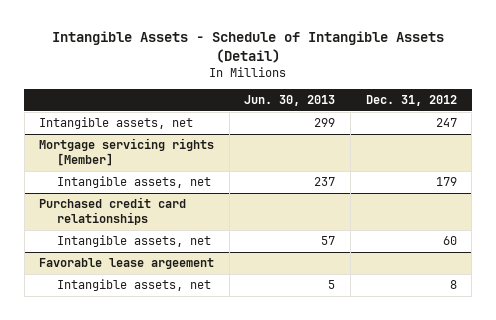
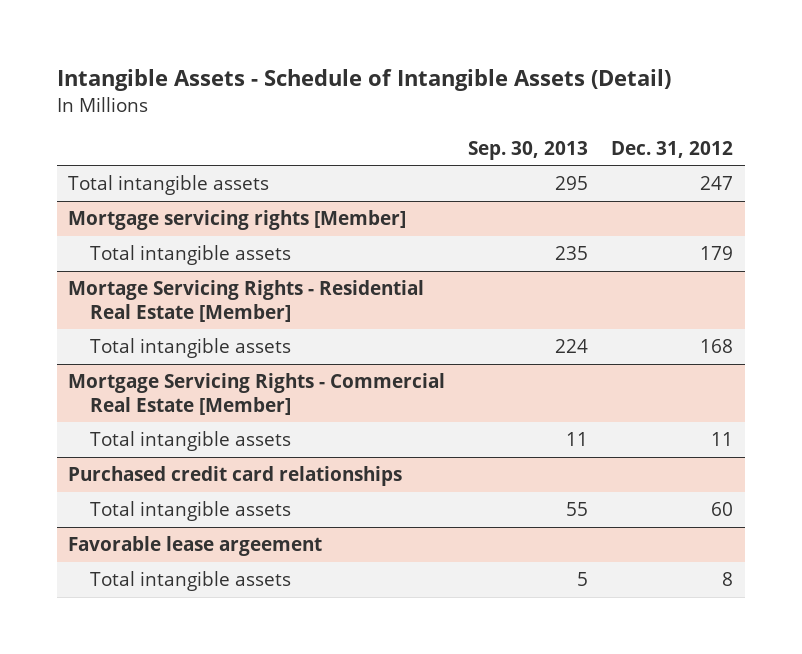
[244,95,336,107] Jun. 30, 2013 -> none
none -> [468,140,589,160] Sep. 30, 2013
[39,117,194,130] Intangible assets, net -> [68,175,270,196] Total intangible assets
[56,176,211,189] Intangible assets, net -> [89,245,291,266] Total intangible assets
none -> [68,280,425,322] Mortage Servicing Rights - Residential Real Estate [Member]
none -> [89,338,291,359] Total intangible assets
none -> [68,373,446,415] Mortgage Servicing Rights - Commercial Real Estate [Member]
none -> [89,431,291,452] Total intangible assets
[56,235,211,248] Intangible assets, net -> [89,501,291,522] Total intangible assets
[56,279,211,292] Intangible assets, net -> [89,571,291,592] Total intangible assets

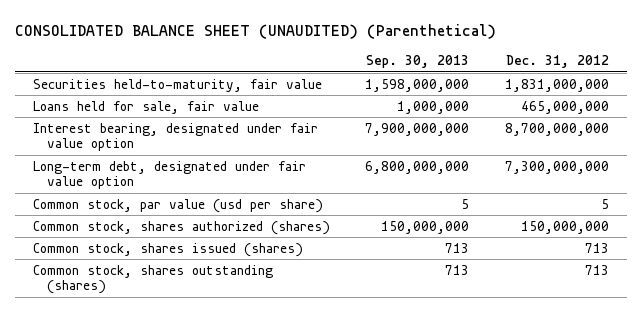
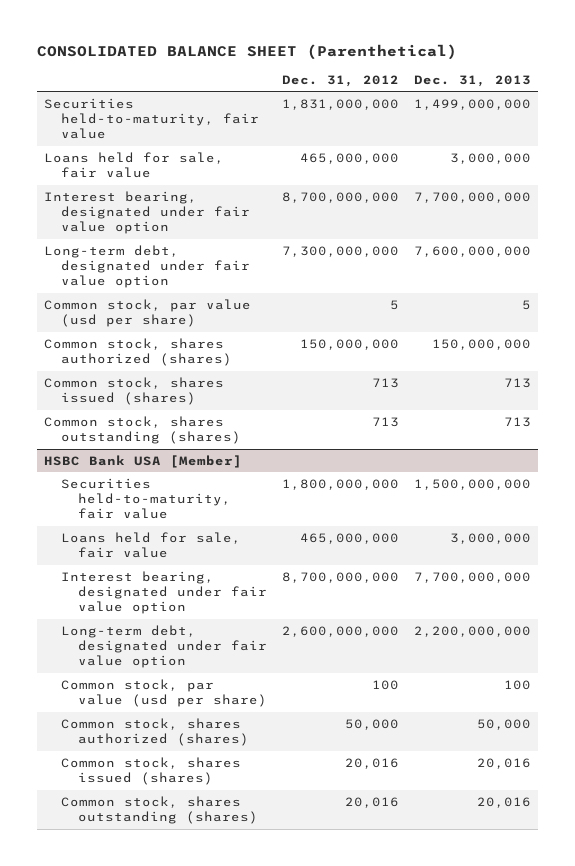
[15,24,497,40] CONSOLIDATED BALANCE SHEET (UNAUDITED) (Parenthetical) -> [37,43,458,60] CONSOLIDATED BALANCE SHEET (Parenthetical)
[366,55,470,69] Sep. 30, 2013 -> none
none -> [413,74,531,87] Dec. 31, 2013
none -> [44,454,243,468] HSBC Bank USA [Member]
none -> [61,477,232,520] Securities held-to-maturity, fair value
none -> [61,531,242,559] Loans held for sale, fair value
none -> [61,570,268,615] Interest bearing, designated under fair value option
none -> [61,624,268,669] Long-term debt, designated under fair value option
none -> [61,678,268,708] Common stock, par value (usd per share)
none -> [61,717,250,747] Common stock, shares authorized (shares)
none -> [61,756,242,786] Common stock, shares issued (shares)
none -> [61,795,259,825] Common stock, shares outstanding (shares)

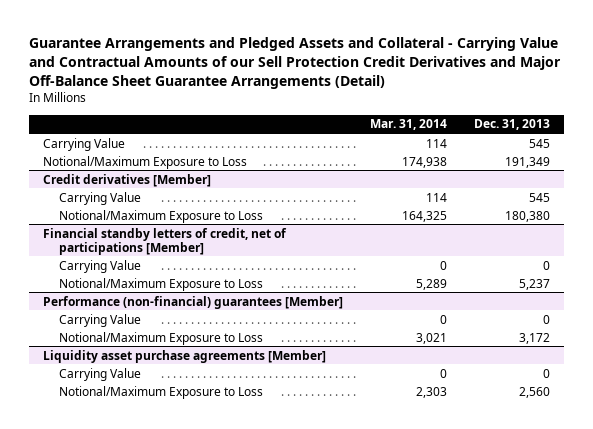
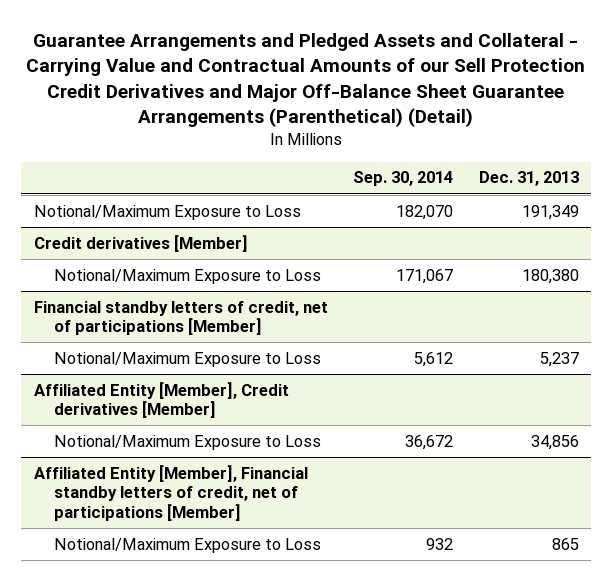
[28,36,561,89] Guarantee Arrangements and Pledged Assets and Collateral - Carrying Value and Contractual Amounts of our Sell Protection Credit Derivatives and Major Off-Balance Sheet Guarantee Arrangements (Detail) -> [26,32,586,128] Guarantee Arrangements and Pledged Assets and Collateral - Carrying Value and Contractual Amounts of our Sell Protection Credit Derivatives and Major Off-Balance Sheet Guarantee Arrangements (Parenthetical) (Detail)
[369,119,447,131] Mar. 31, 2014 -> none
none -> [353,171,454,187] Sep. 30, 2014
[42,137,125,151] Carrying Value -> none
[58,191,141,205] Carrying Value -> none
[58,259,141,273] Carrying Value -> none
[42,295,343,309] Performance (non-financial) guarantees [Member] -> none
[58,313,141,327] Carrying Value -> none
[42,349,326,363] Liquidity asset purchase agreements [Member] -> none
[58,367,141,381] Carrying Value -> none
none -> [34,381,290,419] Affiliated Entity [Member], Credit derivatives [Member]
[519,332,551,344] 3,172 -> [530,434,579,450] 34,856
none -> [34,464,309,522] Affiliated Entity [Member], Financial standby letters of credit, net of participations [Member]
[519,386,551,398] 2,560 -> [551,537,579,550] 865

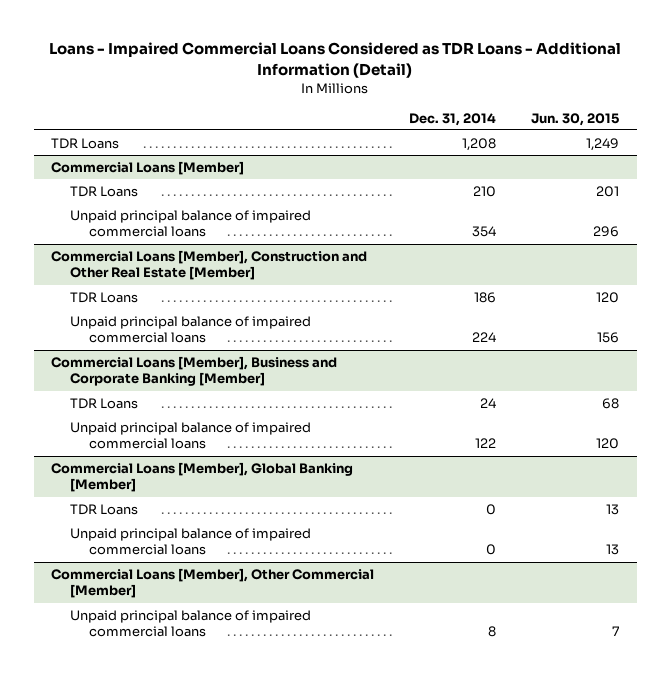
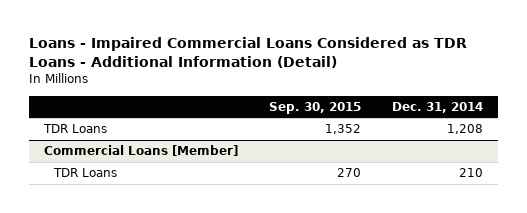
[531,112,620,126] Jun. 30, 2015 -> none
none -> [269,101,362,114] Sep. 30, 2015
[70,209,312,238] Unpaid principal balance of impaired commercial loans -> none
[51,249,368,281] Commercial Loans [Member], Construction and Other Real Estate [Member] -> none
[70,291,139,303] TDR Loans -> none
[70,315,312,344] Unpaid principal balance of impaired commercial loans -> none
[51,355,338,387] Commercial Loans [Member], Business and Corporate Banking [Member] -> none
[70,397,139,409] TDR Loans -> none
[70,421,312,450] Unpaid principal balance of impaired commercial loans -> none
[51,461,354,493] Commercial Loans [Member], Global Banking [Member] -> none
[70,503,139,515] TDR Loans -> none
[70,527,312,556] Unpaid principal balance of impaired commercial loans -> none
[51,567,375,599] Commercial Loans [Member], Other Commercial [Member] -> none
[70,609,312,638] Unpaid principal balance of impaired commercial loans -> none

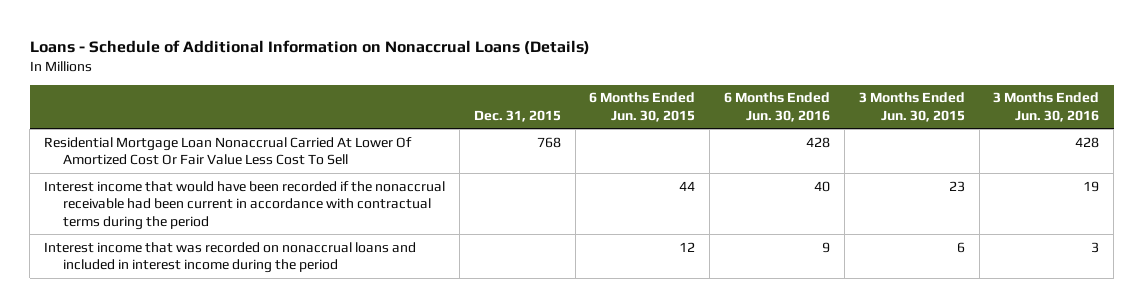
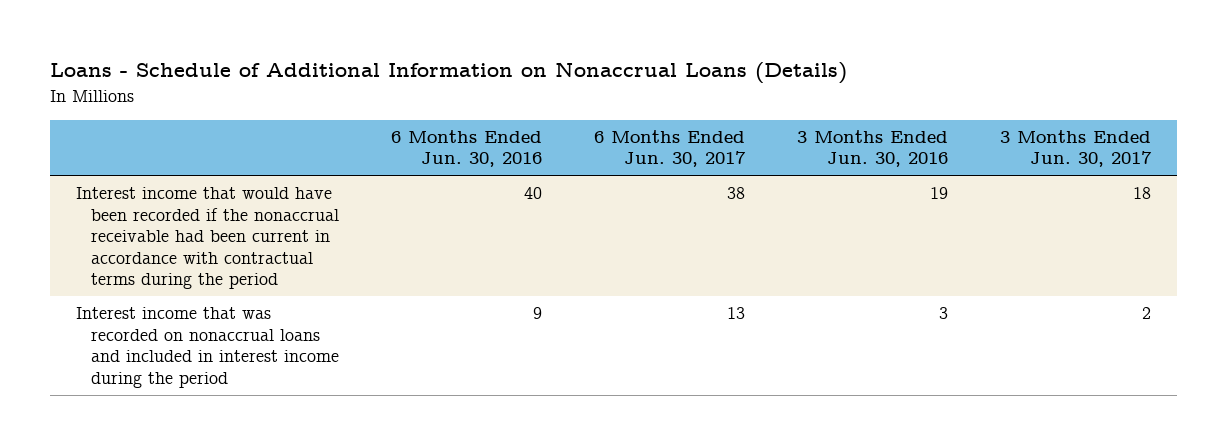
[473,109,561,122] Dec. 31, 2015 -> none
[589,92,696,122] 6 Months Ended Jun. 30, 2015 -> none
[858,92,965,122] 3 Months Ended Jun. 30, 2015 -> none
none -> [594,129,747,168] 6 Months Ended Jun. 30, 2017
none -> [1000,129,1153,168] 3 Months Ended Jun. 30, 2017
[44,136,413,166] Residential Mortgage Loan Nonaccrual Carried At Lower Of Amortized Cost Or Fair Value Less Cost To Sell -> none

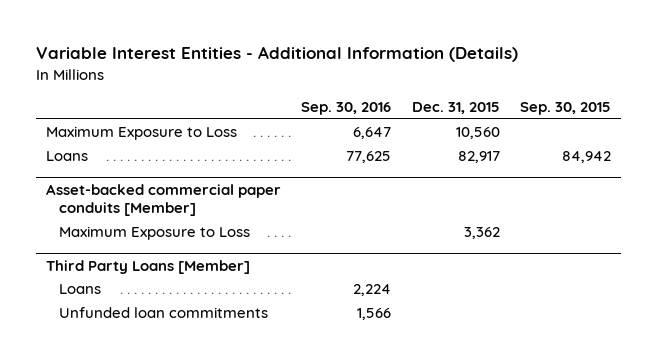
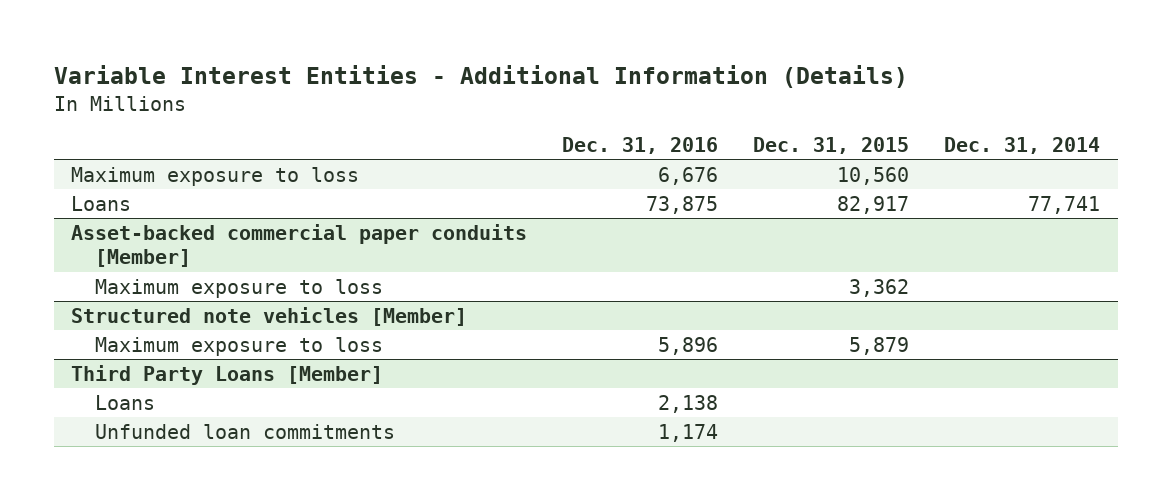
[301,101,392,115] Sep. 30, 2016 -> none
[519,101,611,115] Sep. 30, 2015 -> none
none -> [562,136,719,154] Dec. 31, 2016
none -> [944,136,1101,154] Dec. 31, 2014
[46,126,238,141] Maximum Exposure to Loss -> [71,166,360,186] Maximum exposure to loss
[58,226,250,241] Maximum Exposure to Loss -> [95,278,384,298] Maximum exposure to loss
none -> [71,306,468,326] Structured note vehicles [Member]
none -> [95,336,384,356] Maximum exposure to loss

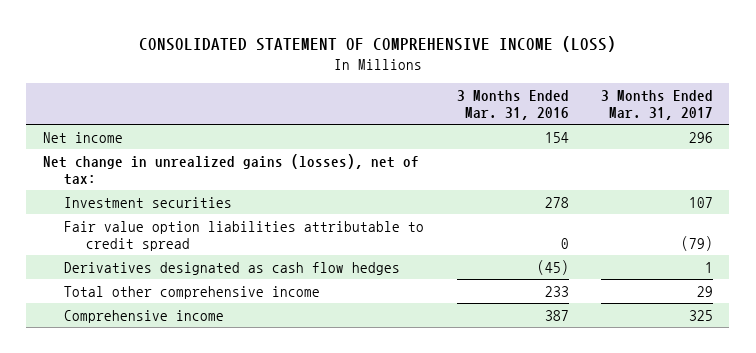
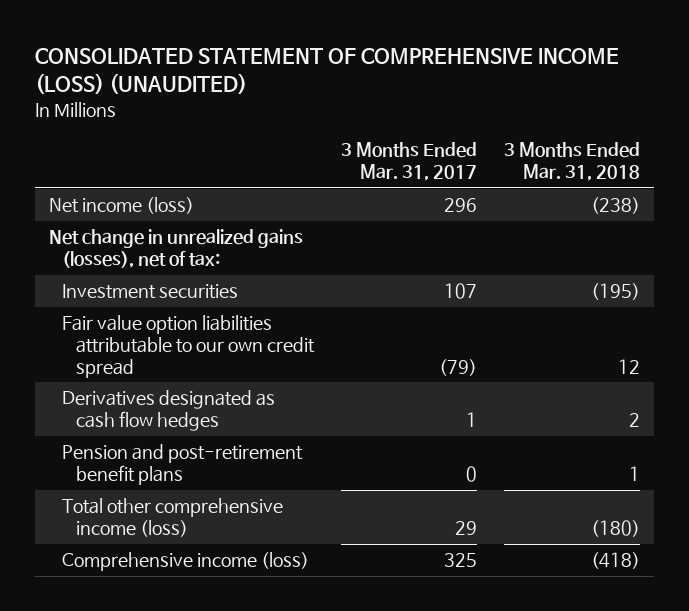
[138,36,616,53] CONSOLIDATED STATEMENT OF COMPREHENSIVE INCOME (LOSS) -> [35,48,620,95] CONSOLIDATED STATEMENT OF COMPREHENSIVE INCOME (LOSS) (UNAUDITED)
[456,89,569,120] 3 Months Ended Mar. 31, 2016 -> none
none -> [504,142,641,182] 3 Months Ended Mar. 31, 2018
[42,131,123,143] Net income -> [49,197,195,215] Net income (loss)
[64,220,425,251] Fair value option liabilities attributable to credit spread -> [62,315,315,378] Fair value option liabilities attributable to our own credit spread
none -> [62,444,304,486] Pension and post-retirement benefit plans
[64,285,321,299] Total other comprehensive income -> [62,498,284,538] Total other comprehensive income (loss)
[64,309,225,323] Comprehensive income -> [62,552,310,572] Comprehensive income (loss)

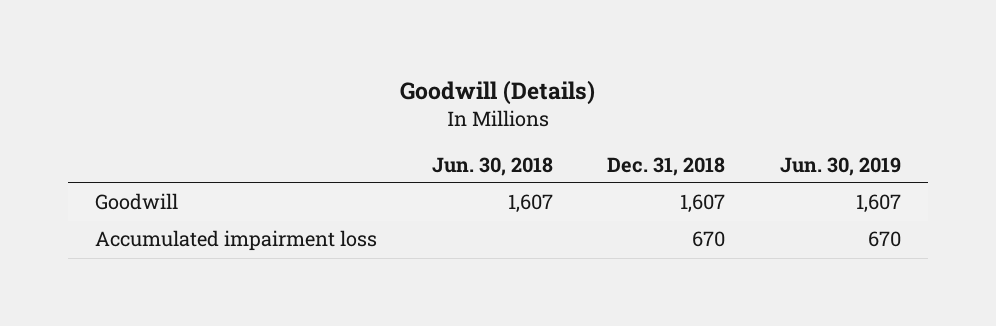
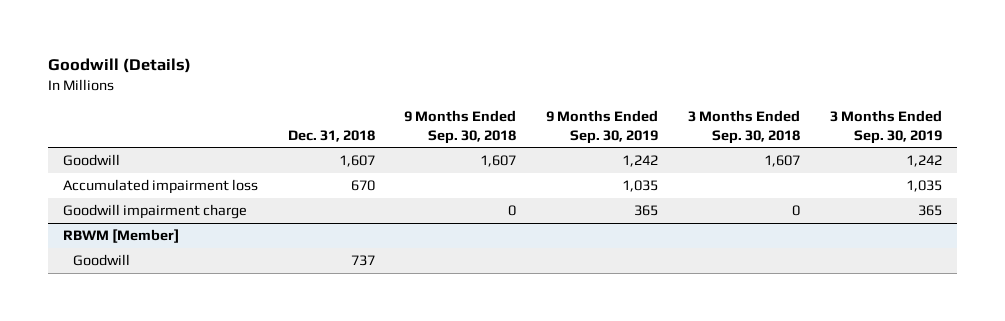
[431,156,553,176] Jun. 30, 2018 -> none
[779,156,901,176] Jun. 30, 2019 -> none
none -> [404,110,517,144] 9 Months Ended Sep. 30, 2018
none -> [546,110,659,144] 9 Months Ended Sep. 30, 2019
none -> [687,110,800,144] 3 Months Ended Sep. 30, 2018
none -> [829,110,942,144] 3 Months Ended Sep. 30, 2019
none -> [62,204,247,220] Goodwill impairment charge
none -> [62,229,179,244] RBWM [Member]
none -> [73,254,131,267] Goodwill

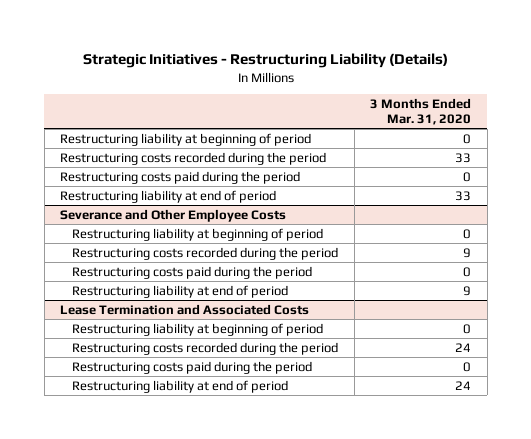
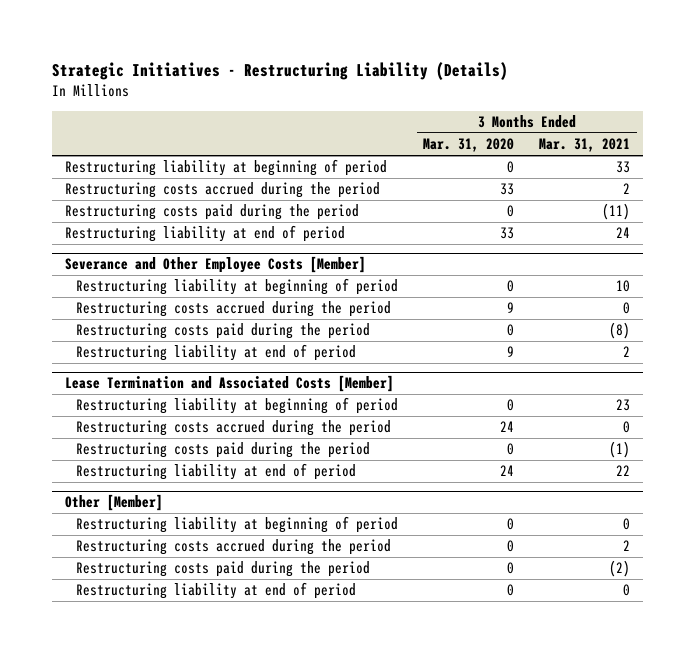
none -> [539,138,631,153] Mar. 31, 2021
[60,151,327,165] Restructuring costs recorded during the period -> [64,182,380,199] Restructuring costs accrued during the period
[60,208,287,222] Severance and Other Employee Costs -> [64,256,366,274] Severance and Other Employee Costs [Member]
[72,246,339,260] Restructuring costs recorded during the period -> [75,301,391,318] Restructuring costs accrued during the period
[60,303,310,315] Lease Termination and Associated Costs -> [64,375,394,393] Lease Termination and Associated Costs [Member]
[72,341,339,355] Restructuring costs recorded during the period -> [75,420,391,437] Restructuring costs accrued during the period
none -> [64,494,163,512] Other [Member]
none -> [75,516,398,534] Restructuring liability at beginning of period
none -> [75,539,391,556] Restructuring costs accrued during the period
none -> [75,561,370,578] Restructuring costs paid during the period
none -> [75,582,356,600] Restructuring liability at end of period

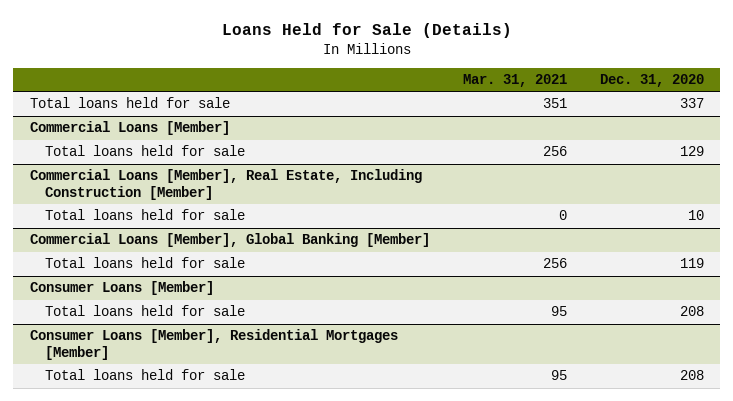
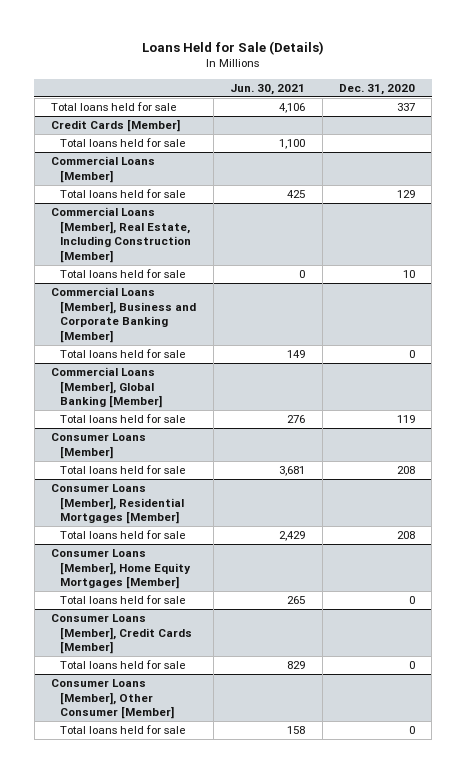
[462,74,567,88] Mar. 31, 2021 -> none
none -> [230,83,306,95] Jun. 30, 2021
none -> [51,119,181,133] Credit Cards [Member]
none -> [60,138,187,148] Total loans held for sale
none -> [51,287,197,344] Commercial Loans [Member], Business and Corporate Banking [Member]
none -> [60,349,187,359] Total loans held for sale
none -> [51,549,192,590] Consumer Loans [Member], Home Equity Mortgages [Member]
none -> [60,595,187,605] Total loans held for sale
none -> [51,614,193,655] Consumer Loans [Member], Credit Cards [Member]
none -> [60,660,187,670] Total loans held for sale
none -> [51,679,175,720] Consumer Loans [Member], Other Consumer [Member]
none -> [60,725,187,735] Total loans held for sale

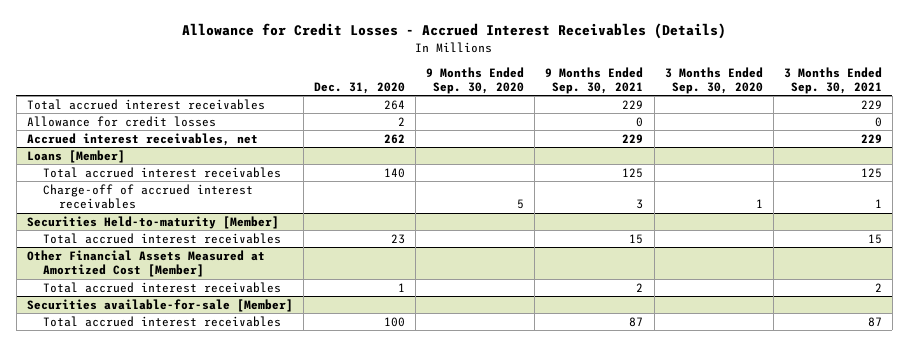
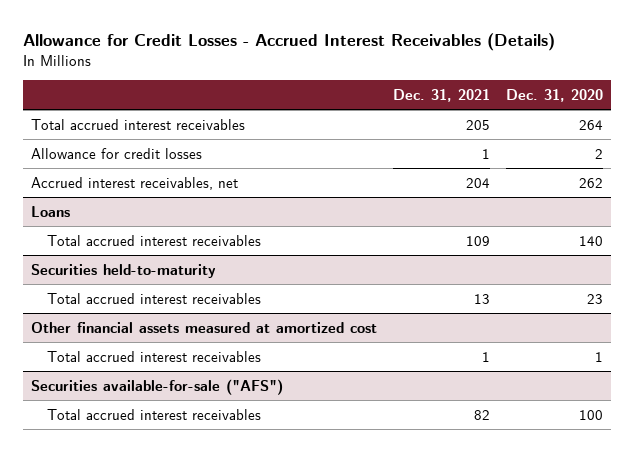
[426,66,525,95] 9 Months Ended Sep. 30, 2020 -> none
[545,66,644,95] 9 Months Ended Sep. 30, 2021 -> none
[664,66,763,95] 3 Months Ended Sep. 30, 2020 -> none
[783,66,882,95] 3 Months Ended Sep. 30, 2021 -> none
none -> [392,88,490,102] Dec. 31, 2021
[26,149,125,163] Loans [Member] -> [30,205,70,217] Loans
[42,183,253,210] Charge-off of accrued interest receivables -> none
[26,215,279,229] Securities Held-to-maturity [Member] -> [30,263,216,278] Securities held-to-maturity
[26,249,265,278] Other Financial Assets Measured at Amortized Cost [Member] -> [30,321,377,333] Other financial assets measured at amortized cost
[26,298,293,312] Securities available-for-sale [Member] -> [30,378,283,395] Securities available-for-sale ("AFS")

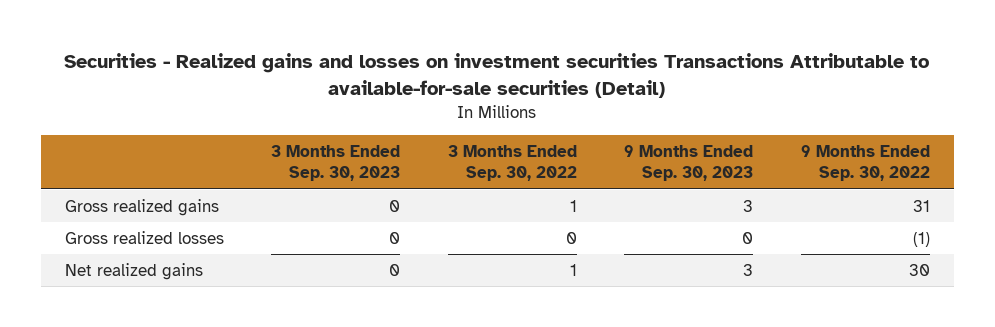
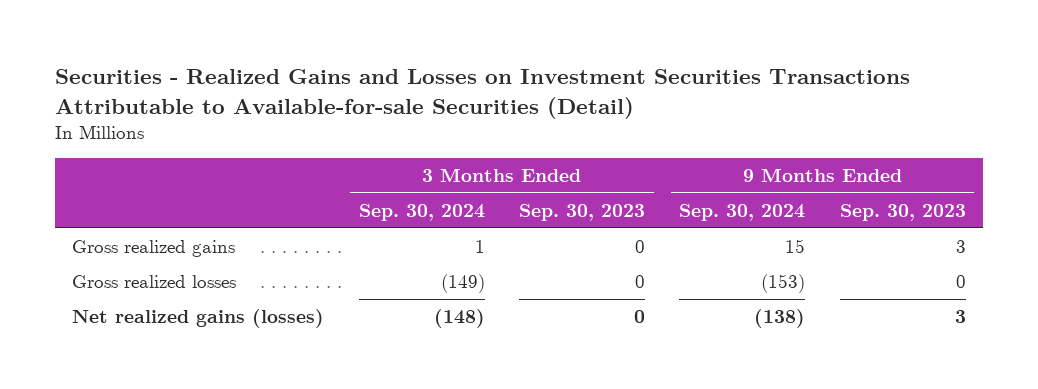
[64,52,930,98] Securities - Realized gains and losses on investment securities Transactions Attributable to available-for-sale securities (Detail) -> [55,69,911,119] Securities - Realized Gains and Losses on Investment Securities Transactions Attributable to Available-for-sale Securities (Detail)
[447,144,577,182] 3 Months Ended Sep. 30, 2022 -> none
[800,144,930,182] 9 Months Ended Sep. 30, 2022 -> none
none -> [358,203,485,221] Sep. 30, 2024
none -> [679,203,806,221] Sep. 30, 2024
[65,262,204,280] Net realized gains -> [72,309,325,329] Net realized gains (losses)

